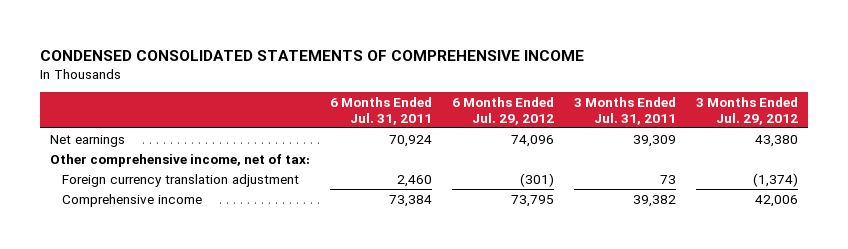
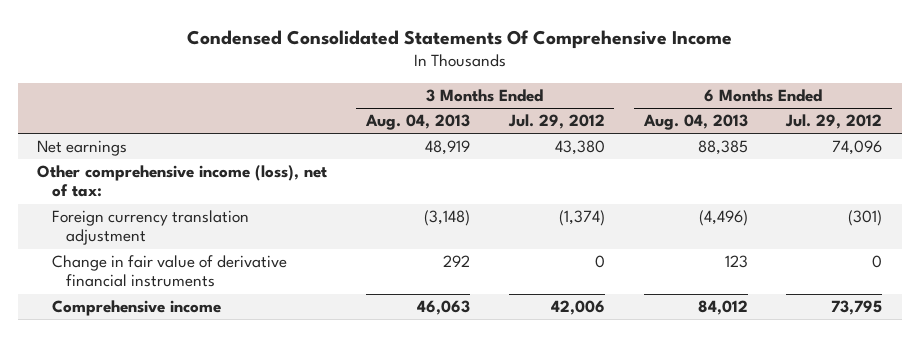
[39,49,584,61] CONDENSED CONSOLIDATED STATEMENTS OF COMPREHENSIVE INCOME -> [186,29,732,49] Condensed Consolidated Statements Of Comprehensive Income
[329,96,432,125] 6 Months Ended Jul. 31, 2011 -> none
[573,96,676,125] 3 Months Ended Jul. 31, 2011 -> none
none -> [364,114,470,131] Aug. 04, 2013
none -> [642,114,748,131] Aug. 04, 2013
[49,153,310,167] Other comprehensive income, net of tax: -> [36,165,327,198] Other comprehensive income (loss), net of tax:
none -> [51,255,287,288] Change in fair value of derivative financial instruments

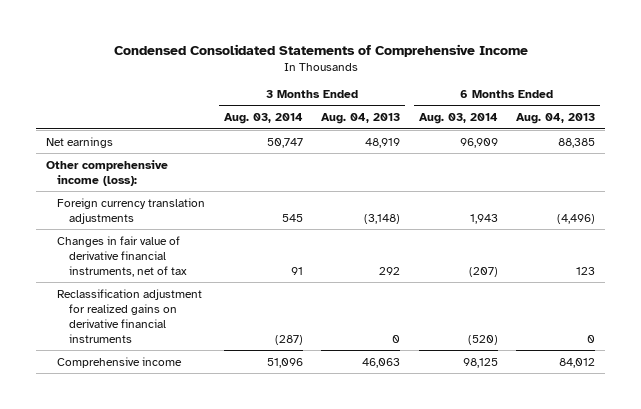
[186,29,732,49] Condensed Consolidated Statements Of Comprehensive Income -> [113,43,528,57] Condensed Consolidated Statements of Comprehensive Income
[507,114,605,130] Jul. 29, 2012 -> none
[785,114,883,130] Jul. 29, 2012 -> none
none -> [223,113,303,125] Aug. 03, 2014
none -> [418,113,498,125] Aug. 03, 2014
[36,165,327,198] Other comprehensive income (loss), net of tax: -> [45,159,168,186] Other comprehensive income (loss):
[51,210,249,246] Foreign currency translation adjustment -> [57,197,206,224] Foreign currency translation adjustments
[51,255,287,288] Change in fair value of derivative financial instruments -> [57,235,188,277] Changes in fair value of derivative financial instruments, net of tax
none -> [57,288,203,343] Reclassification adjustment for realized gains on derivative financial instruments

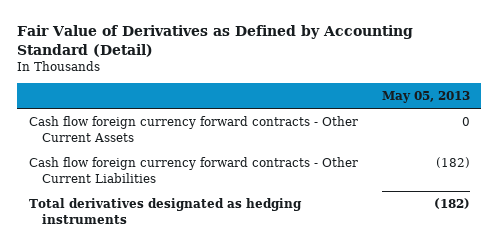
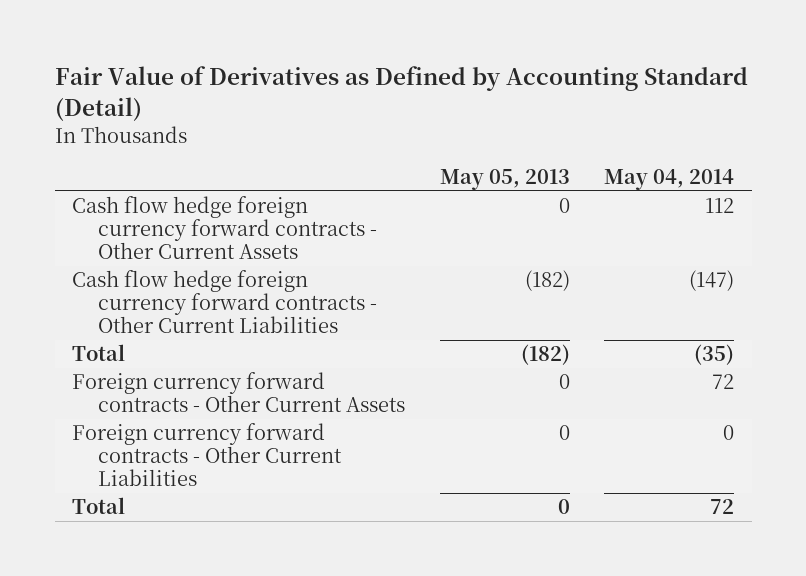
none -> [604,168,735,190] May 04, 2014
[28,115,358,142] Cash flow foreign currency forward contracts - Other Current Assets -> [72,196,377,260] Cash flow hedge foreign currency forward contracts - Other Current Assets
[28,156,358,183] Cash flow foreign currency forward contracts - Other Current Liabilities -> [72,270,377,334] Cash flow hedge foreign currency forward contracts - Other Current Liabilities
[28,197,302,224] Total derivatives designated as hedging instruments -> [72,344,126,362] Total
none -> [72,372,405,413] Foreign currency forward contracts - Other Current Assets
none -> [72,423,342,487] Foreign currency forward contracts - Other Current Liabilities
none -> [72,497,126,515] Total

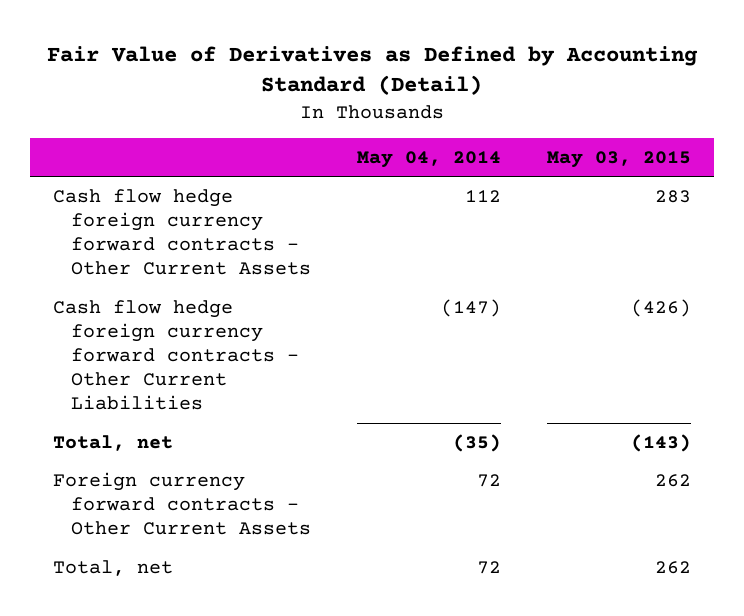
[439,168,570,190] May 05, 2013 -> none
none -> [546,150,691,168] May 03, 2015
[72,344,126,362] Total -> [52,434,173,451] Total, net
[72,423,342,487] Foreign currency forward contracts - Other Current Liabilities -> none
[72,497,126,515] Total -> [52,559,173,576] Total, net

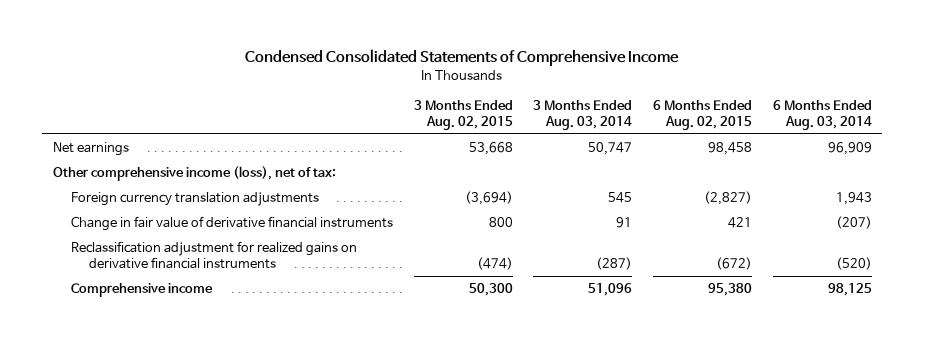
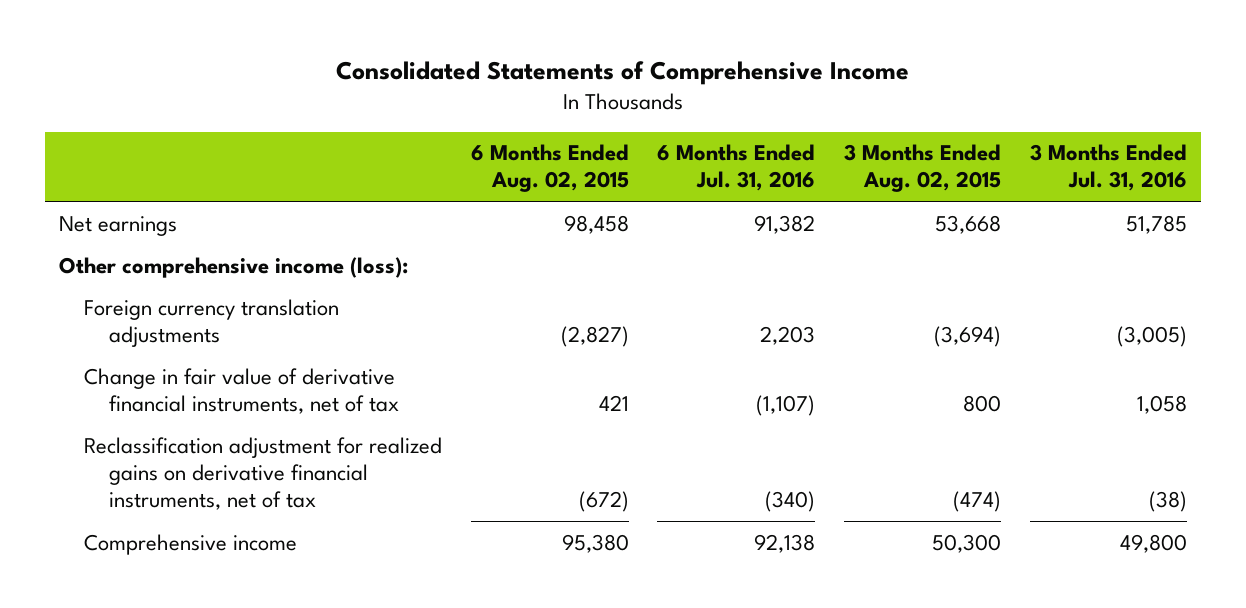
[245,49,680,67] Condensed Consolidated Statements of Comprehensive Income -> [336,61,910,86] Consolidated Statements of Comprehensive Income
[533,99,633,130] 3 Months Ended Aug. 03, 2014 -> none
[772,99,872,130] 6 Months Ended Aug. 03, 2014 -> none
none -> [657,144,816,192] 6 Months Ended Jul. 31, 2016
none -> [1029,144,1187,192] 3 Months Ended Jul. 31, 2016
[52,166,336,182] Other comprehensive income (loss), net of tax: -> [59,256,409,278] Other comprehensive income (loss):
[70,216,393,232] Change in fair value of derivative financial instruments -> [83,367,399,414] Change in fair value of derivative financial instruments, net of tax
[70,241,357,270] Reclassification adjustment for realized gains on derivative financial instruments -> [83,436,442,510] Reclassification adjustment for realized gains on derivative financial instruments, net of tax

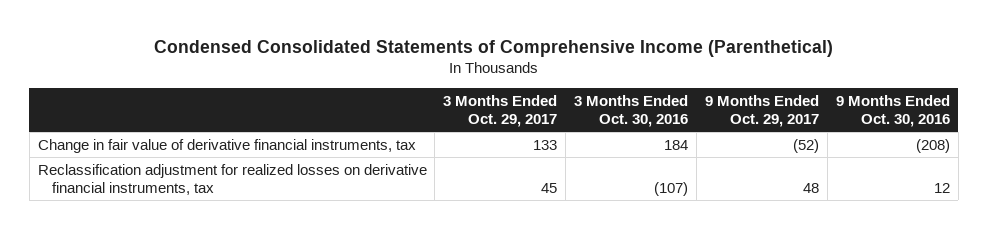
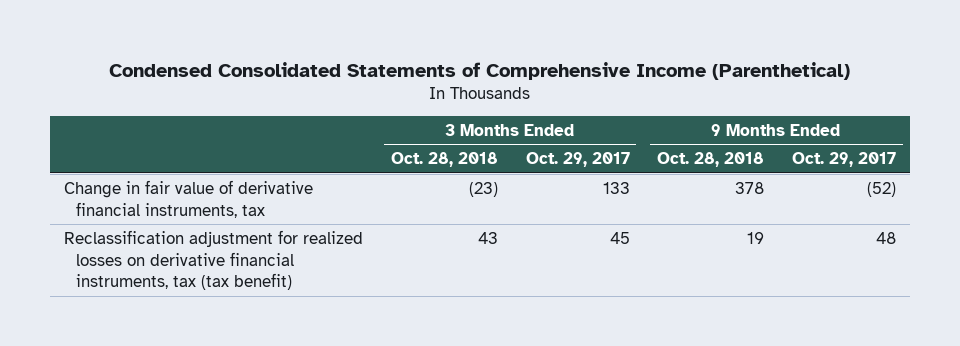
[574,94,689,127] 3 Months Ended Oct. 30, 2016 -> none
[835,94,950,127] 9 Months Ended Oct. 30, 2016 -> none
none -> [390,152,498,168] Oct. 28, 2018
none -> [657,152,765,168] Oct. 28, 2018
[37,163,427,195] Reclassification adjustment for realized losses on derivative financial instruments, tax -> [64,229,364,291] Reclassification adjustment for realized losses on derivative financial instruments, tax (tax benefit)

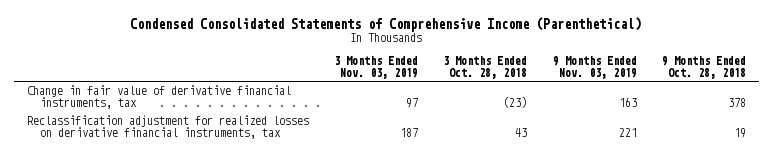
[525,152,630,168] Oct. 29, 2017 -> none
[791,152,896,168] Oct. 29, 2017 -> none
none -> [334,55,419,79] 3 Months Ended Nov. 03, 2019
none -> [552,55,637,79] 9 Months Ended Nov. 03, 2019
[64,229,364,291] Reclassification adjustment for realized losses on derivative financial instruments, tax (tax benefit) -> [26,115,309,140] Reclassification adjustment for realized losses on derivative financial instruments, tax

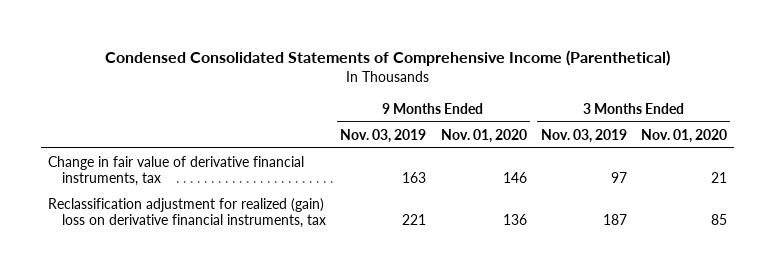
[443,55,528,79] 3 Months Ended Oct. 28, 2018 -> none
[662,55,747,79] 9 Months Ended Oct. 28, 2018 -> none
none -> [440,128,527,143] Nov. 01, 2020
none -> [640,128,727,143] Nov. 01, 2020
[26,115,309,140] Reclassification adjustment for realized losses on derivative financial instruments, tax -> [48,197,327,229] Reclassification adjustment for realized (gain) loss on derivative financial instruments, tax

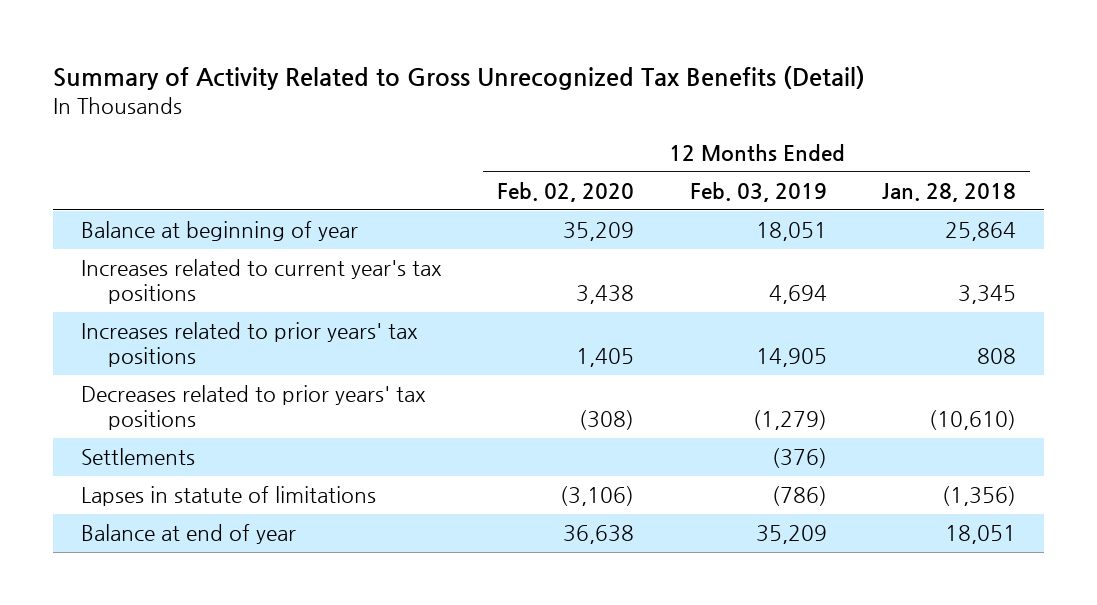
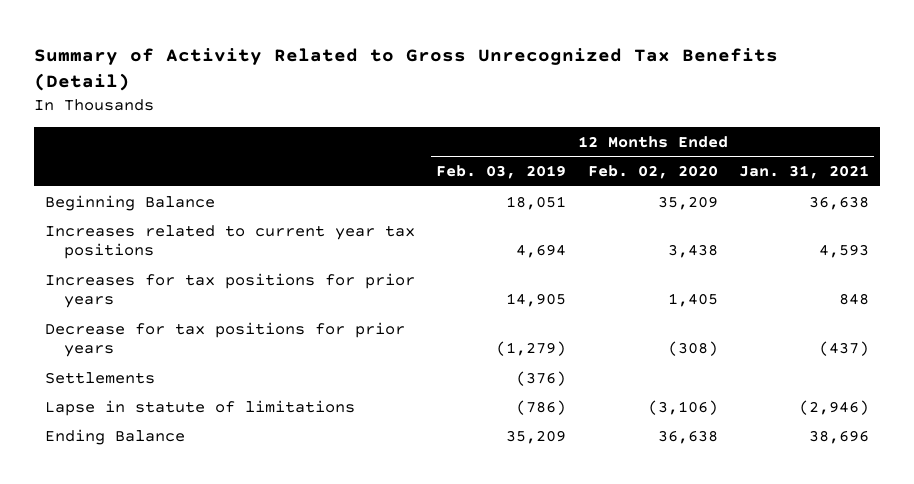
[882,182,1017,202] Jan. 28, 2018 -> none
none -> [738,165,869,180] Jan. 31, 2021
[80,221,358,242] Balance at beginning of year -> [45,194,216,211] Beginning Balance
[80,259,442,304] Increases related to current year's tax positions -> [45,224,416,260] Increases related to current year tax positions
[80,322,418,367] Increases related to prior years' tax positions -> [45,272,416,309] Increases for tax positions for prior years
[80,385,426,430] Decreases related to prior years' tax positions -> [45,321,406,358] Decrease for tax positions for prior years
[80,486,376,507] Lapses in statute of limitations -> [45,399,356,416] Lapse in statute of limitations
[80,524,296,545] Balance at end of year -> [45,428,186,445] Ending Balance

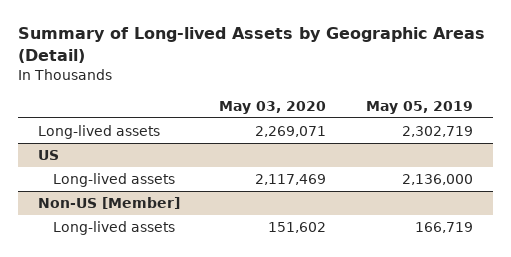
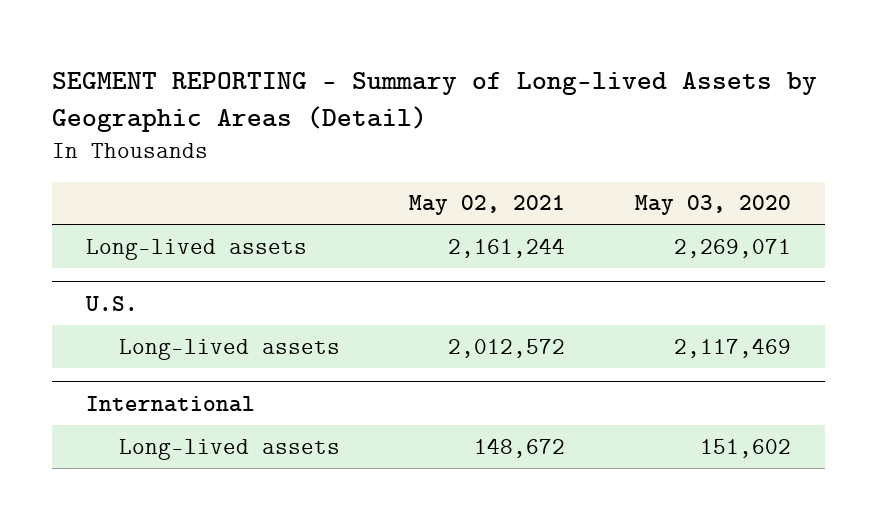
[17,27,485,64] Summary of Long-lived Assets by Geographic Areas (Detail) -> [51,71,817,132] SEGMENT REPORTING - Summary of Long-lived Assets by Geographic Areas (Detail)
[365,100,473,114] May 05, 2019 -> none
none -> [409,195,566,216] May 02, 2021
[37,150,59,161] US -> [85,295,139,311] U.S.
[37,197,180,210] Non-US [Member] -> [86,395,256,412] International

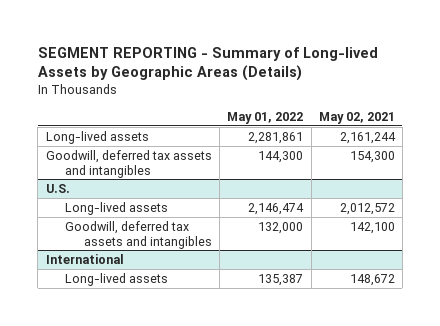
[51,71,817,132] SEGMENT REPORTING - Summary of Long-lived Assets by Geographic Areas (Detail) -> [37,46,378,82] SEGMENT REPORTING - Summary of Long-lived Assets by Geographic Areas (Details)
[634,195,791,216] May 03, 2020 -> none
none -> [227,111,304,124] May 01, 2022
none -> [45,149,212,178] Goodwill, deferred tax assets and intangibles
none -> [64,220,213,249] Goodwill, deferred tax assets and intangibles

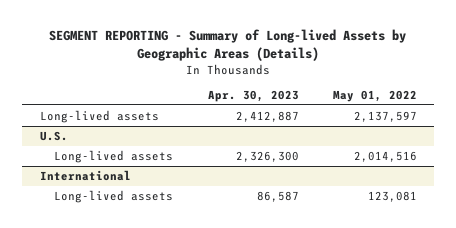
[318,111,395,124] May 02, 2021 -> none
none -> [207,90,299,103] Apr. 30, 2023
[45,149,212,178] Goodwill, deferred tax assets and intangibles -> none
[248,131,304,144] 2,281,861 -> [353,110,417,122] 2,137,597
[64,220,213,249] Goodwill, deferred tax assets and intangibles -> none
[248,202,305,215] 2,146,474 -> [353,150,417,162] 2,014,516
[258,273,304,286] 135,387 -> [367,190,417,202] 123,081

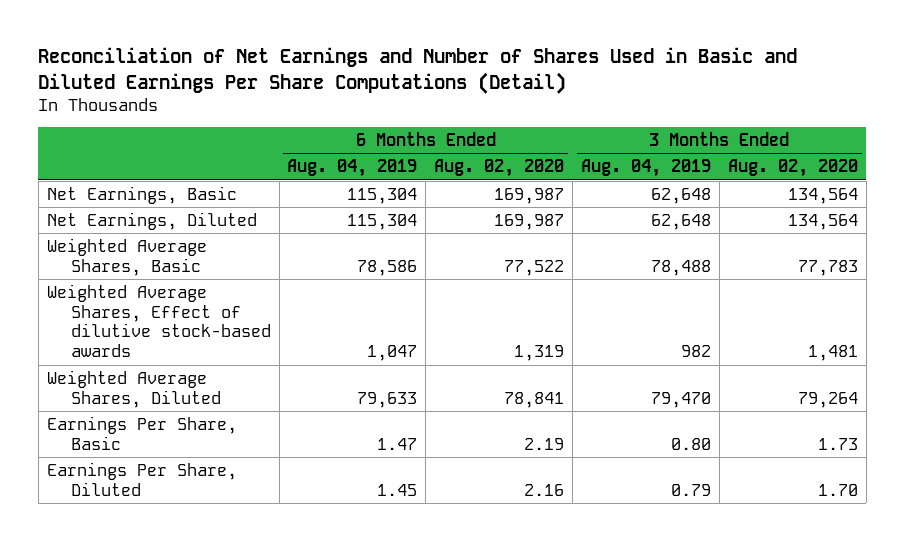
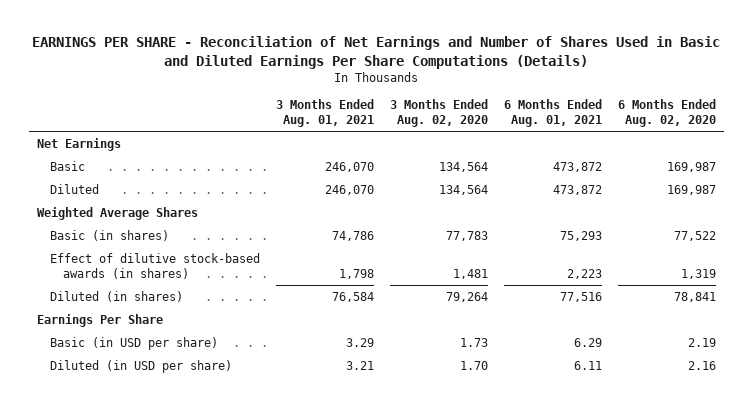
[38,47,798,94] Reconciliation of Net Earnings and Number of Shares Used in Basic and Diluted Earnings Per Share Computations (Detail) -> [32,36,721,69] EARNINGS PER SHARE - Reconciliation of Net Earnings and Number of Shares Used in Basic and Diluted Earnings Per Share Computations (Details)
[287,159,418,178] Aug. 04, 2019 -> none
[580,159,711,178] Aug. 04, 2019 -> none
none -> [276,99,375,128] 3 Months Ended Aug. 01, 2021
none -> [504,99,603,128] 6 Months Ended Aug. 01, 2021
none -> [36,137,121,151] Net Earnings
[46,185,237,204] Net Earnings, Basic -> [50,160,86,171] Basic
[46,211,257,230] Net Earnings, Diluted -> [50,183,100,194] Diluted
none -> [36,206,198,220] Weighted Average Shares
[46,237,207,276] Weighted Average Shares, Basic -> [50,229,170,241] Basic (in shares)
[46,283,271,358] Weighted Average Shares, Effect of dilutive stock-based awards -> [50,252,261,279] Effect of dilutive stock-based awards (in shares)
[46,369,221,408] Weighted Average Shares, Diluted -> [50,290,184,302] Diluted (in shares)
none -> [36,313,163,327] Earnings Per Share
[46,415,237,450] Earnings Per Share, Basic -> [50,336,219,350] Basic (in USD per share)
[46,461,237,496] Earnings Per Share, Diluted -> [50,359,233,373] Diluted (in USD per share)

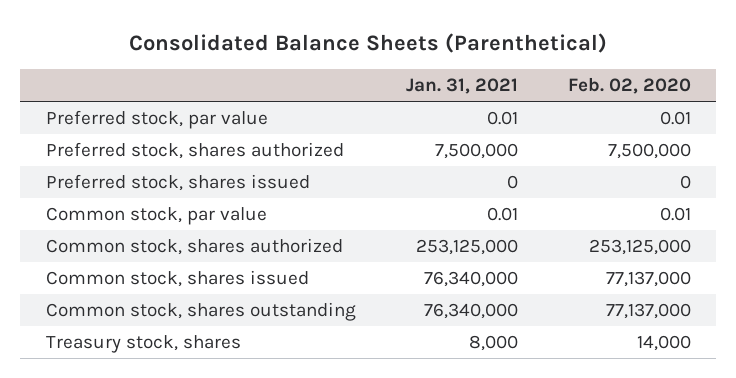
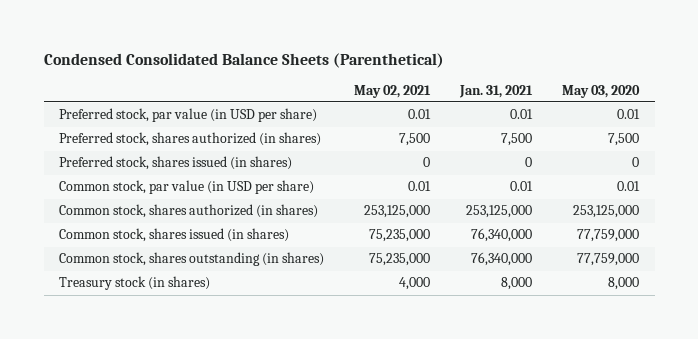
[129,32,608,53] Consolidated Balance Sheets (Parenthetical) -> [43,52,444,68] Condensed Consolidated Balance Sheets (Parenthetical)
[567,76,691,94] Feb. 02, 2020 -> none
none -> [353,84,431,98] May 02, 2021
none -> [562,84,641,98] May 03, 2020
[45,110,268,130] Preferred stock, par value -> [58,108,317,123] Preferred stock, par value (in USD per share)
[45,142,344,160] Preferred stock, shares authorized -> [58,132,321,147] Preferred stock, shares authorized (in shares)
[434,143,518,160] 7,500,000 -> [501,133,533,147] 7,500
[45,174,310,192] Preferred stock, shares issued -> [58,156,292,171] Preferred stock, shares issued (in shares)
[45,207,267,226] Common stock, par value -> [58,180,314,195] Common stock, par value (in USD per share)
[45,238,343,256] Common stock, shares authorized -> [58,204,318,219] Common stock, shares authorized (in shares)
[45,270,309,288] Common stock, shares issued -> [58,228,289,243] Common stock, shares issued (in shares)
[45,302,356,322] Common stock, shares outstanding -> [58,252,324,267] Common stock, shares outstanding (in shares)
[45,335,241,354] Treasury stock, shares -> [58,276,210,291] Treasury stock (in shares)

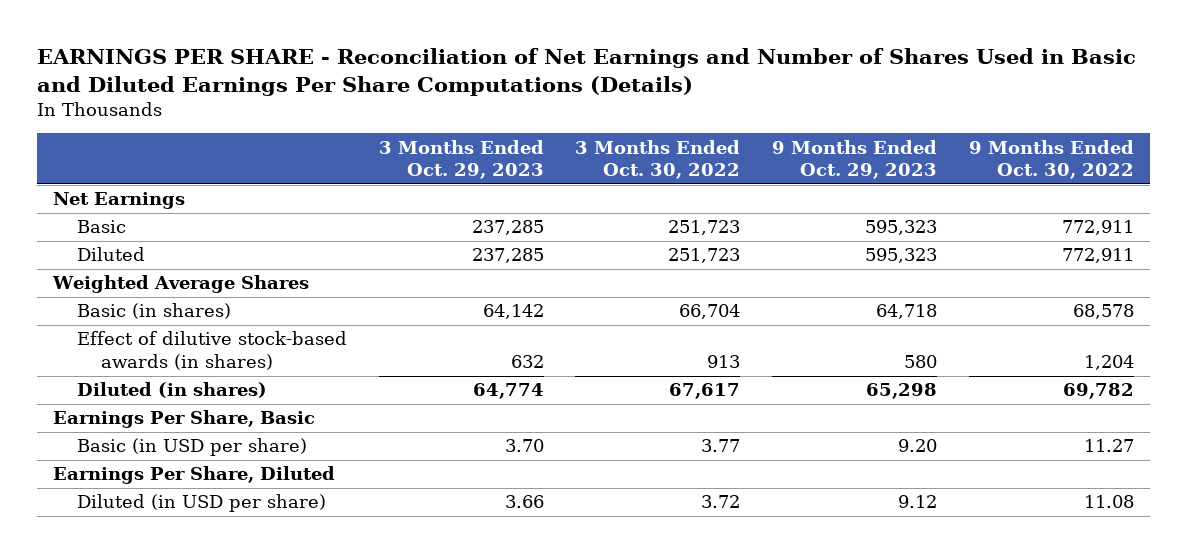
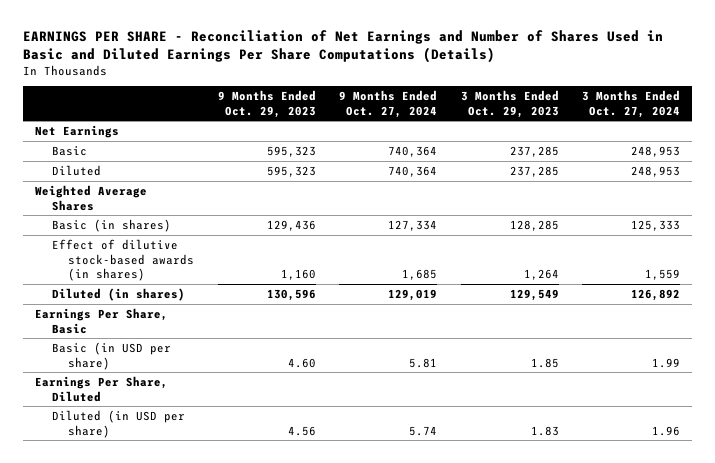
[575,139,741,180] 3 Months Ended Oct. 30, 2022 -> none
[969,139,1135,180] 9 Months Ended Oct. 30, 2022 -> none
none -> [339,89,438,118] 9 Months Ended Oct. 27, 2024
none -> [582,89,681,118] 3 Months Ended Oct. 27, 2024
[482,304,544,320] 64,142 -> [509,219,559,231] 128,285
[876,304,938,320] 64,718 -> [266,219,316,231] 129,436
[510,354,544,368] 632 -> [523,269,559,281] 1,264
[904,354,938,368] 580 -> [280,269,316,281] 1,160
[472,383,544,400] 64,774 -> [509,288,559,301] 129,549
[866,383,938,400] 65,298 -> [266,288,316,301] 130,596
[504,439,544,453] 3.70 -> [530,357,559,368] 1.85
[898,439,938,453] 9.20 -> [287,357,316,368] 4.60
[504,495,544,509] 3.66 -> [530,425,559,436] 1.83
[898,495,938,509] 9.12 -> [287,425,316,436] 4.56

